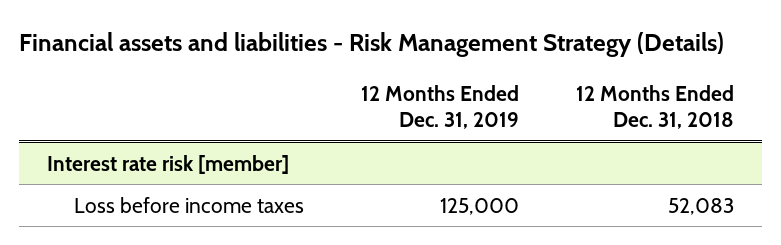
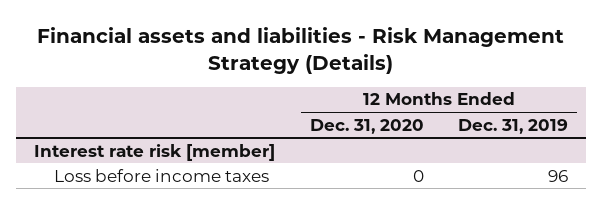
[575,85,734,129] 12 Months Ended Dec. 31, 2018 -> none
none -> [309,118,424,134] Dec. 31, 2020
[439,197,519,215] 125,000 -> [548,169,569,182] 96

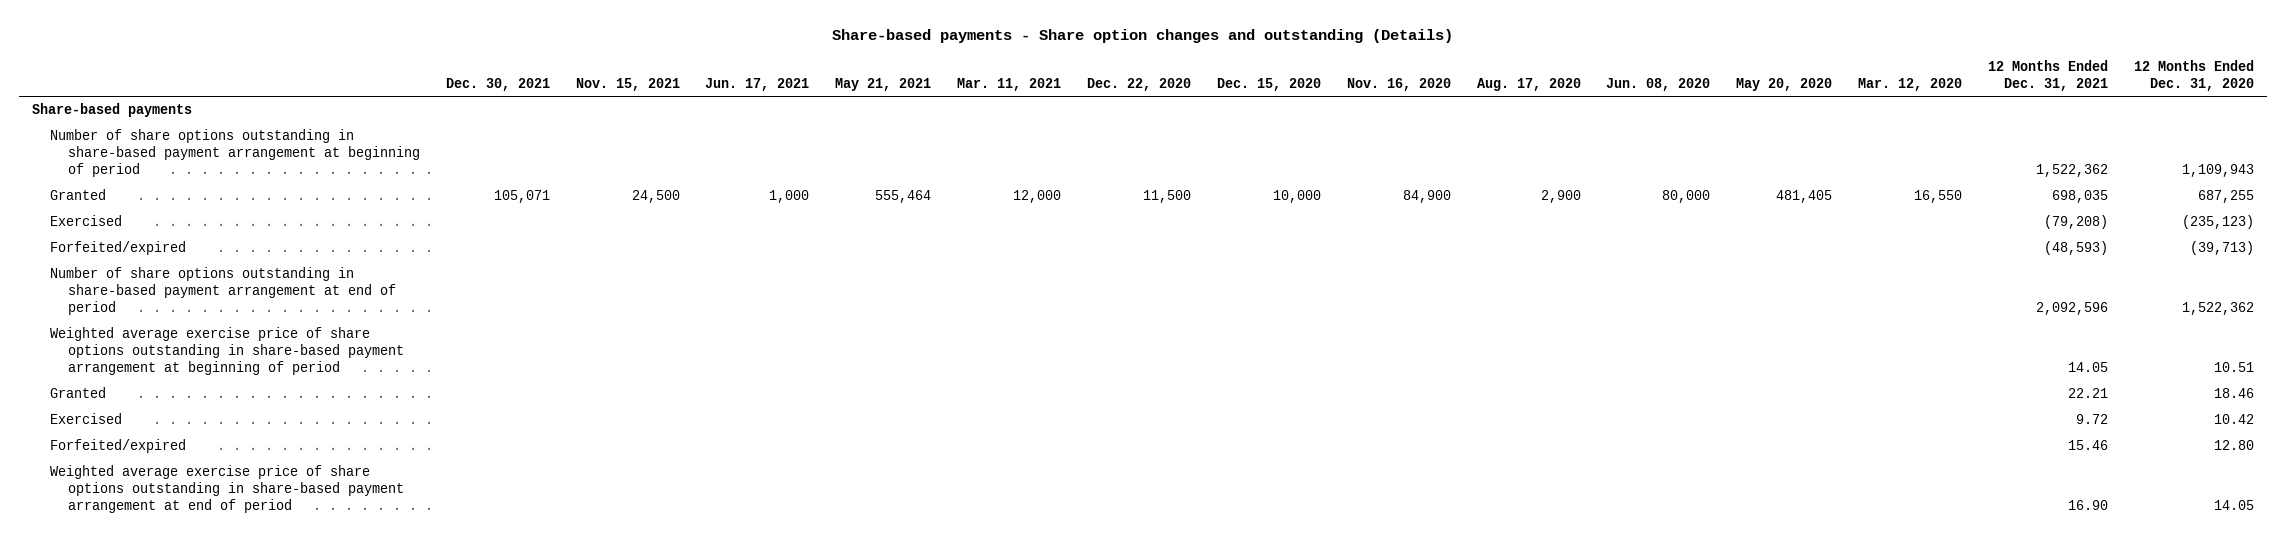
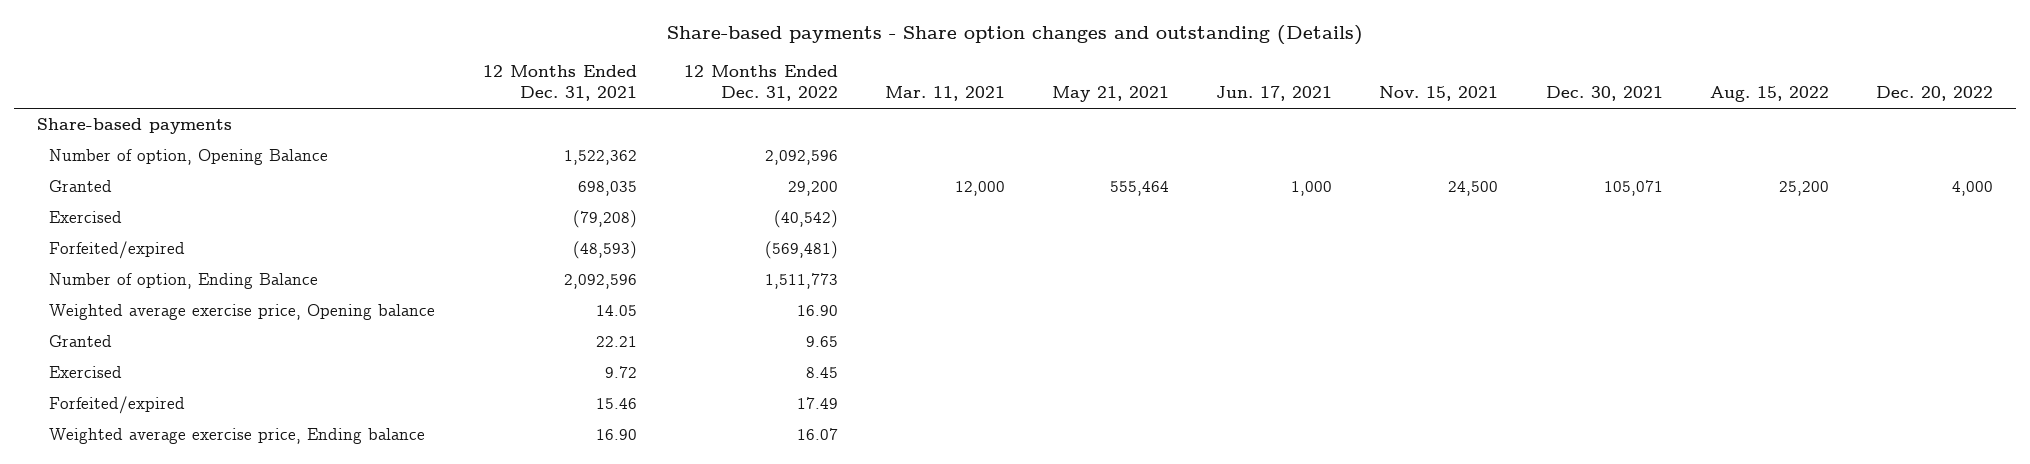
[1087,77,1192,91] Dec. 22, 2020 -> none
[1216,77,1321,91] Dec. 15, 2020 -> none
[1346,77,1451,91] Nov. 16, 2020 -> none
[1476,77,1581,91] Aug. 17, 2020 -> none
[1606,77,1711,91] Jun. 08, 2020 -> none
[1736,77,1833,91] May 20, 2020 -> none
[1858,77,1963,91] Mar. 12, 2020 -> none
[2133,60,2254,91] 12 Months Ended Dec. 31, 2020 -> none
none -> [683,65,838,102] 12 Months Ended Dec. 31, 2022
none -> [1709,86,1829,103] Aug. 15, 2022
none -> [1875,86,1993,102] Dec. 20, 2022
[50,129,420,177] Number of share options outstanding in share-based payment arrangement at beginning of period -> [49,149,329,166] Number of option, Opening Balance
[50,267,396,315] Number of share options outstanding in share-based payment arrangement at end of period -> [49,273,319,290] Number of option, Ending Balance
[50,327,404,375] Weighted average exercise price of share options outstanding in share-based payment arrangement at beginning of period -> [49,304,436,321] Weighted average exercise price, Opening balance
[50,465,404,513] Weighted average exercise price of share options outstanding in share-based payment arrangement at end of period -> [49,428,426,445] Weighted average exercise price, Ending balance

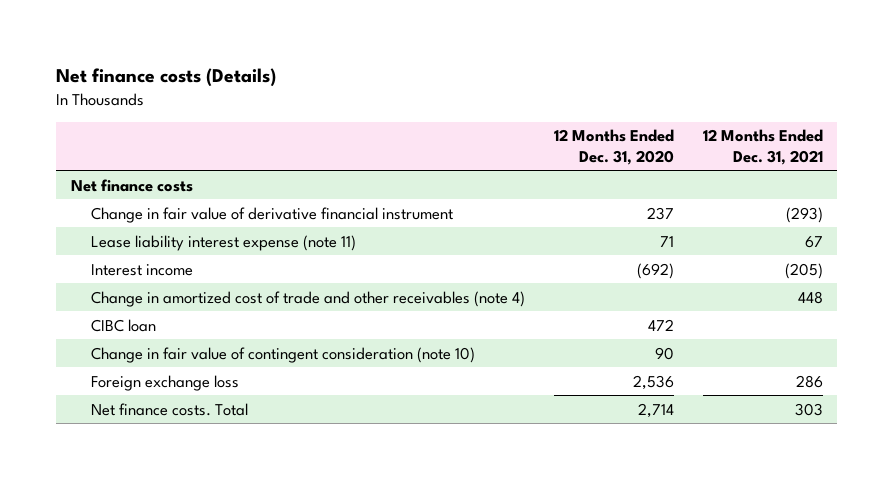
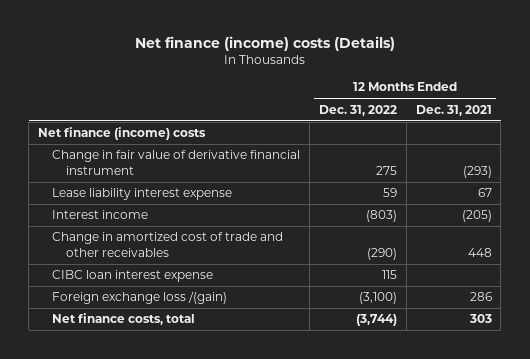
[56,68,277,88] Net finance costs (Details) -> [134,35,395,51] Net finance (income) costs (Details)
[553,129,674,165] 12 Months Ended Dec. 31, 2020 -> none
none -> [318,104,397,116] Dec. 31, 2022
[70,178,193,192] Net finance costs -> [38,127,207,141] Net finance (income) costs
[90,234,356,251] Lease liability interest expense (note 11) -> [52,188,233,201] Lease liability interest expense
[90,346,475,363] Change in fair value of contingent consideration (note 10) -> none
[90,290,525,307] Change in amortized cost of trade and other receivables (note 4) -> [52,232,284,257] Change in amortized cost of trade and other receivables
[90,318,156,332] CIBC loan -> [52,270,214,283] CIBC loan interest expense
[90,374,239,391] Foreign exchange loss -> [52,291,228,305] Foreign exchange loss /(gain)
[90,402,248,416] Net finance costs. Total -> [52,313,196,326] Net finance costs, total

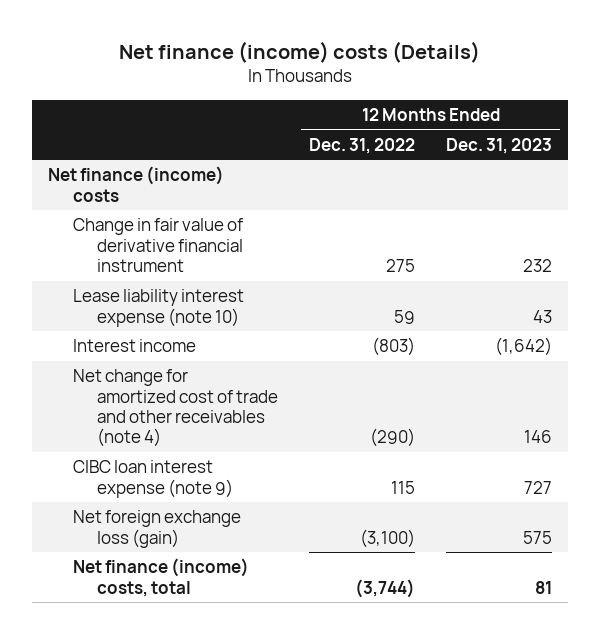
[415,104,492,116] Dec. 31, 2021 -> none
none -> [446,137,553,154] Dec. 31, 2023
[52,188,233,201] Lease liability interest expense -> [72,289,244,327] Lease liability interest expense (note 10)
[52,232,284,257] Change in amortized cost of trade and other receivables -> [72,369,279,448] Net change for amortized cost of trade and other receivables (note 4)
[52,270,214,283] CIBC loan interest expense -> [72,460,234,498] CIBC loan interest expense (note 9)
[52,291,228,305] Foreign exchange loss /(gain) -> [72,510,241,548] Net foreign exchange loss (gain)
[52,313,196,326] Net finance costs, total -> [72,558,249,597] Net finance (income) costs, total

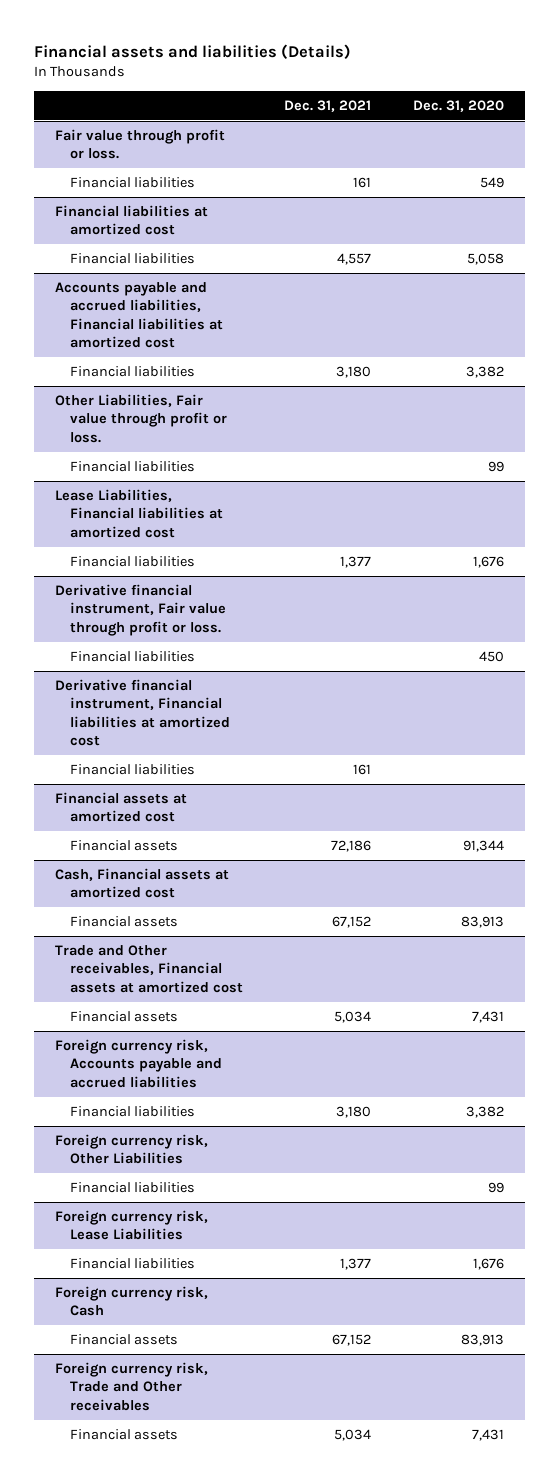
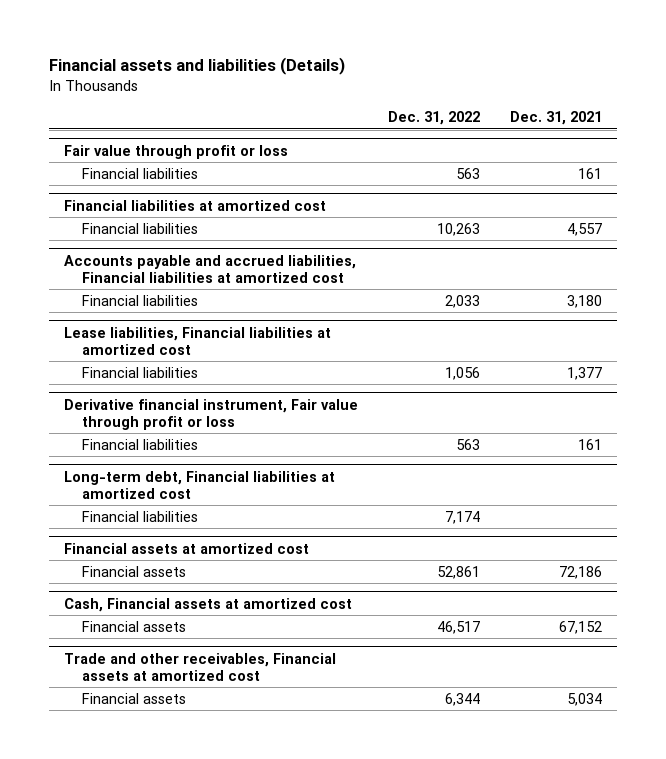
[412,99,504,112] Dec. 31, 2020 -> none
none -> [388,111,481,126] Dec. 31, 2022
[54,129,225,160] Fair value through profit or loss. -> [63,144,288,159] Fair value through profit or loss
[54,394,227,443] Other Liabilities, Fair value through profit or loss. -> none
[69,461,195,473] Financial liabilities -> none
[54,489,223,538] Lease Liabilities, Financial liabilities at amortized cost -> [63,326,331,355] Lease liabilities, Financial liabilities at amortized cost
[69,651,195,663] Financial liabilities -> none
[54,679,230,747] Derivative financial instrument, Financial liabilities at amortized cost -> none
[54,584,226,636] Derivative financial instrument, Fair value through profit or loss. -> [63,398,358,430] Derivative financial instrument, Fair value through profit or loss
none -> [63,470,335,499] Long-term debt, Financial liabilities at amortized cost
none -> [81,510,198,522] Financial liabilities
[69,1011,178,1023] Financial assets -> none
[54,1039,222,1088] Foreign currency risk, Accounts payable and accrued liabilities -> none
[69,1106,195,1118] Financial liabilities -> none
[54,1134,208,1165] Foreign currency risk, Other Liabilities -> none
[69,1182,195,1194] Financial liabilities -> none
[54,1210,208,1241] Foreign currency risk, Lease Liabilities -> none
[69,1258,195,1270] Financial liabilities -> none
[54,1286,208,1317] Foreign currency risk, Cash -> none
[69,1334,178,1346] Financial assets -> none
[54,1362,208,1411] Foreign currency risk, Trade and Other receivables -> none
[54,945,243,993] Trade and Other receivables, Financial assets at amortized cost -> [63,652,336,681] Trade and other receivables, Financial assets at amortized cost

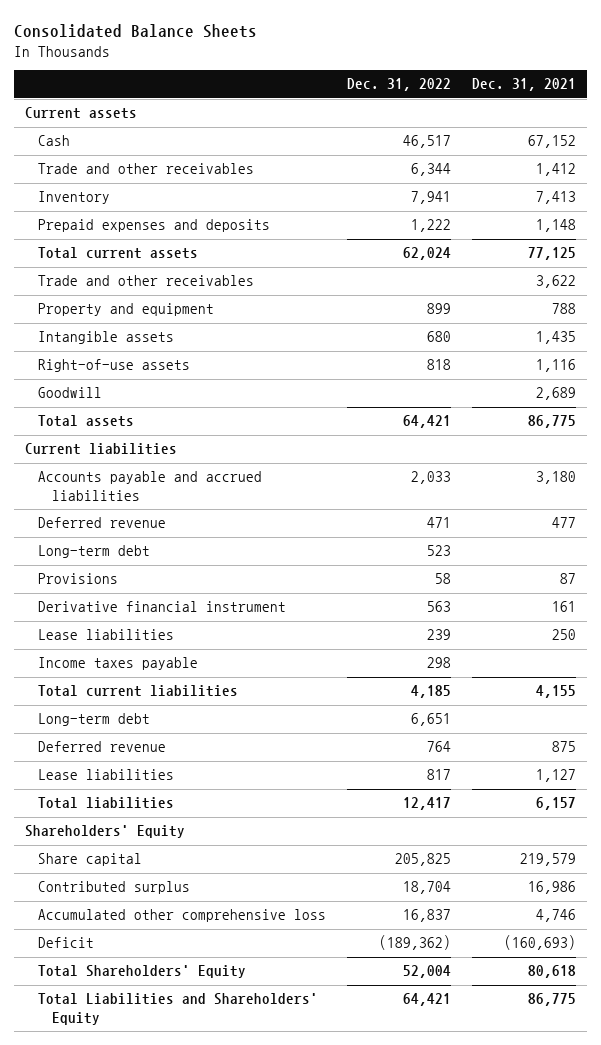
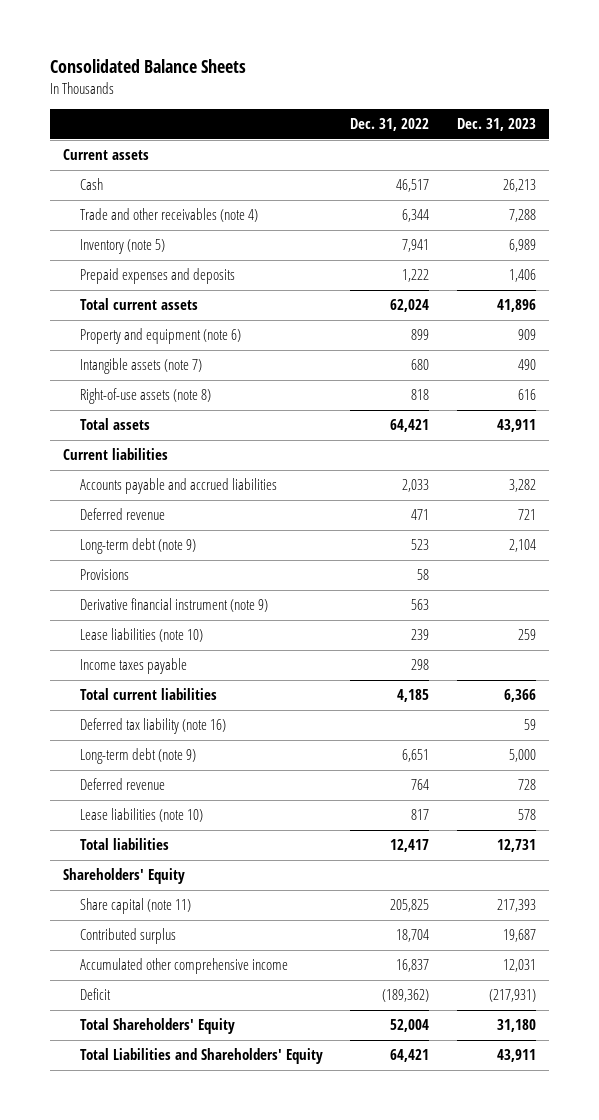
[472,78,577,92] Dec. 31, 2021 -> none
none -> [456,118,536,132] Dec. 31, 2023
[38,163,255,175] Trade and other receivables -> [80,208,259,223] Trade and other receivables (note 4)
[38,191,111,205] Inventory -> [80,239,166,255] Inventory (note 5)
[38,275,255,287] Trade and other receivables -> none
[38,387,103,399] Goodwill -> none
[38,303,215,317] Property and equipment -> [80,328,242,345] Property and equipment (note 6)
[38,331,175,345] Intangible assets -> [80,358,203,375] Intangible assets (note 7)
[38,359,191,373] Right-of-use assets -> [80,388,212,405] Right-of-use assets (note 8)
[38,545,151,559] Long-term debt -> [80,538,197,555] Long-term debt (note 9)
[38,601,287,613] Derivative financial instrument -> [80,598,269,613] Derivative financial instrument (note 9)
[38,629,175,641] Lease liabilities -> [80,628,204,643] Lease liabilities (note 10)
none -> [80,718,227,735] Deferred tax liability (note 16)
[38,713,151,727] Long-term debt -> [80,748,197,765] Long-term debt (note 9)
[38,769,175,781] Lease liabilities -> [80,808,204,823] Lease liabilities (note 10)
[38,853,143,867] Share capital -> [80,898,192,915] Share capital (note 11)
[38,909,327,923] Accumulated other comprehensive loss -> [80,958,289,975] Accumulated other comprehensive income

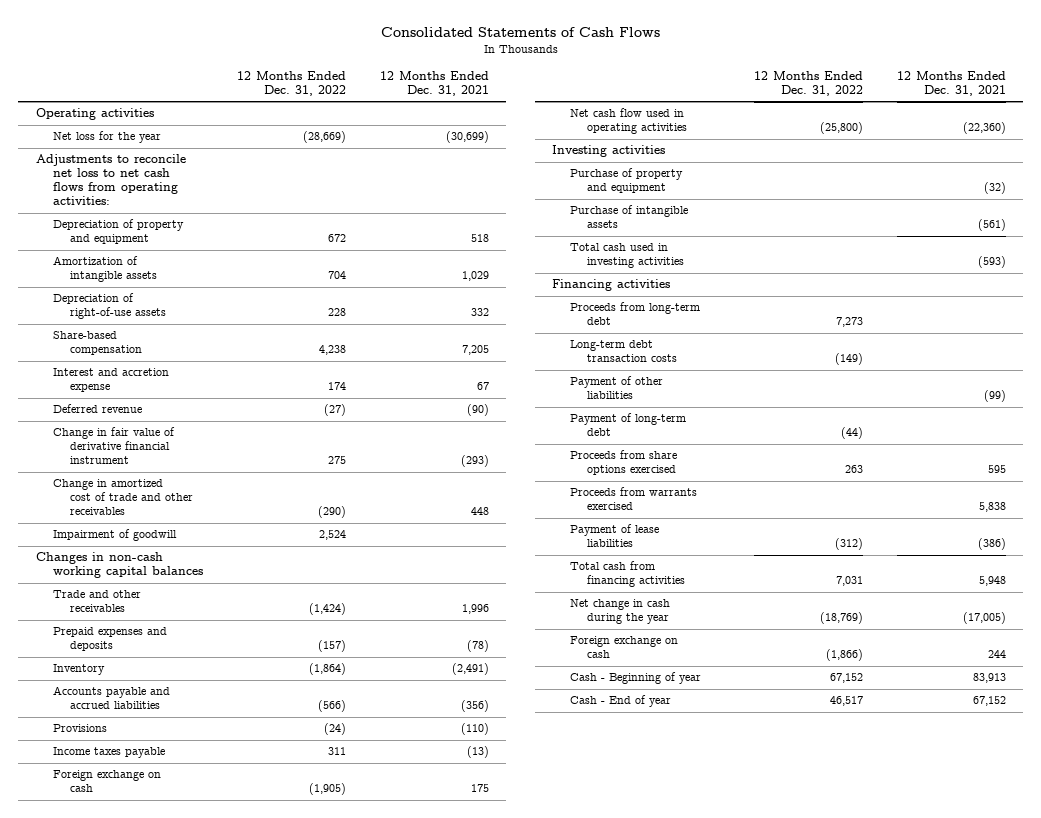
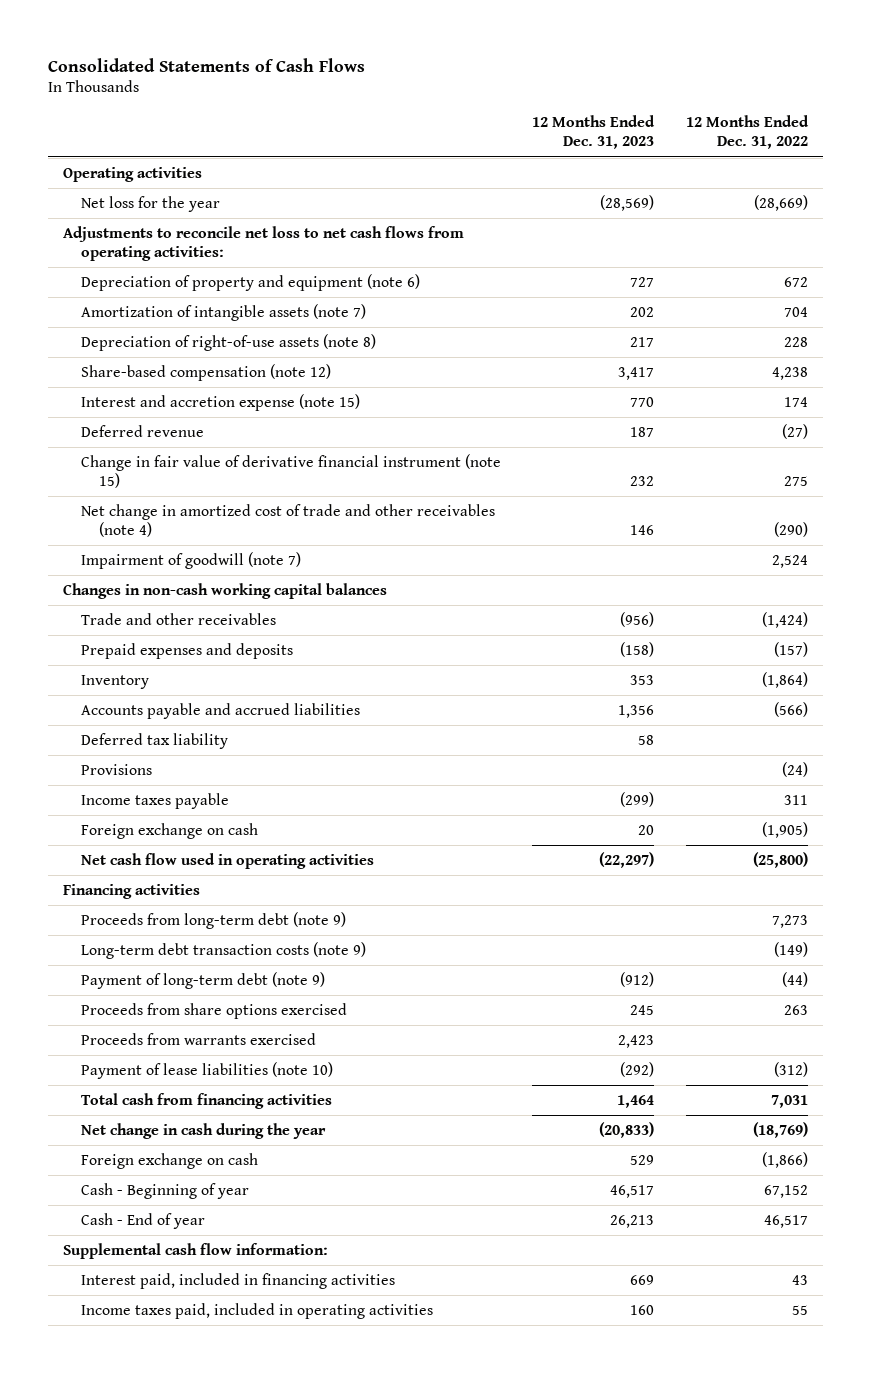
[379,70,489,96] 12 Months Ended Dec. 31, 2021 -> none
none -> [532,115,656,150] 12 Months Ended Dec. 31, 2023
[52,219,184,245] Depreciation of property and equipment -> [81,273,421,291] Depreciation of property and equipment (note 6)
[52,256,158,283] Amortization of intangible assets -> [81,303,367,321] Amortization of intangible assets (note 7)
[52,293,167,320] Depreciation of right-of-use assets -> [81,333,377,351] Depreciation of right-of-use assets (note 8)
[52,331,143,356] Share-based compensation -> [81,363,332,381] Share-based compensation (note 12)
[52,368,169,393] Interest and accretion expense -> [81,393,361,411] Interest and accretion expense (note 15)
[52,427,175,465] Change in fair value of derivative financial instrument -> [81,453,502,488] Change in fair value of derivative financial instrument (note 15)
[52,479,194,516] Change in amortized cost of trade and other receivables -> [81,503,496,537] Net change in amortized cost of trade and other receivables (note 4)
[52,529,177,542] Impairment of goodwill -> [81,551,302,569] Impairment of goodwill (note 7)
none -> [81,732,229,749] Deferred tax liability
[552,145,666,158] Investing activities -> none
[569,168,683,194] Purchase of property and equipment -> none
[569,205,688,229] Purchase of intangible assets -> none
[569,243,684,269] Total cash used in investing activities -> none
[569,376,663,400] Payment of other liabilities -> none
[569,302,700,326] Proceeds from long-term debt -> [81,911,347,929] Proceeds from long-term debt (note 9)
[569,340,677,363] Long-term debt transaction costs -> [81,941,367,959] Long-term debt transaction costs (note 9)
[569,413,686,437] Payment of long-term debt -> [81,971,326,989] Payment of long-term debt (note 9)
[569,524,659,548] Payment of lease liabilities -> [81,1061,334,1079] Payment of lease liabilities (note 10)
none -> [63,1242,329,1259] Supplemental cash flow information:
none -> [81,1272,396,1289] Interest paid, included in financing activities
none -> [81,1302,434,1319] Income taxes paid, included in operating activities

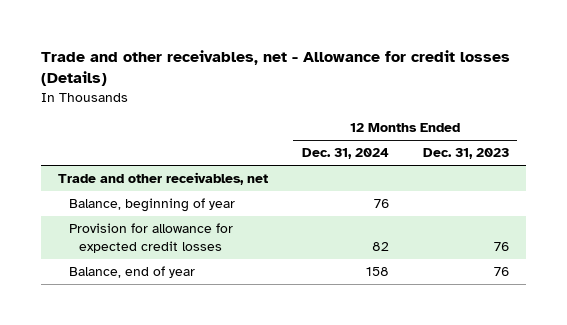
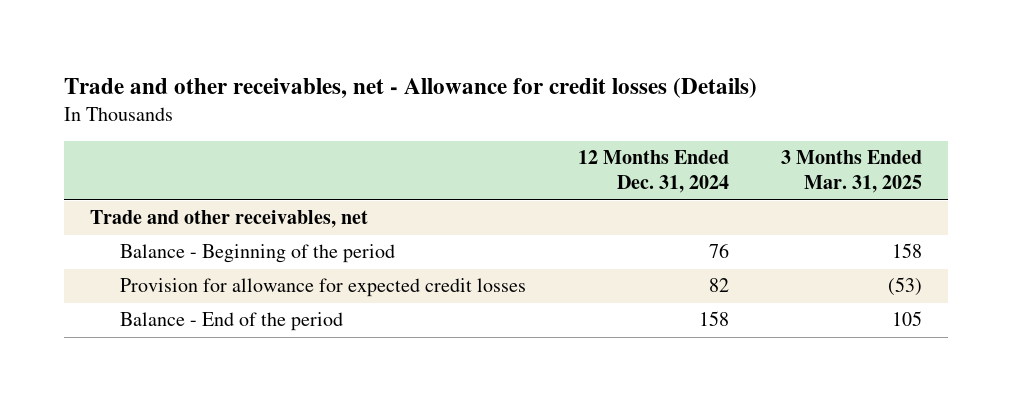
[422,148,509,160] Dec. 31, 2023 -> none
none -> [780,150,922,194] 3 Months Ended Mar. 31, 2025
[68,198,235,213] Balance, beginning of year -> [119,244,395,264] Balance - Beginning of the period
[68,266,195,279] Balance, end of year -> [119,312,343,332] Balance - End of the period

